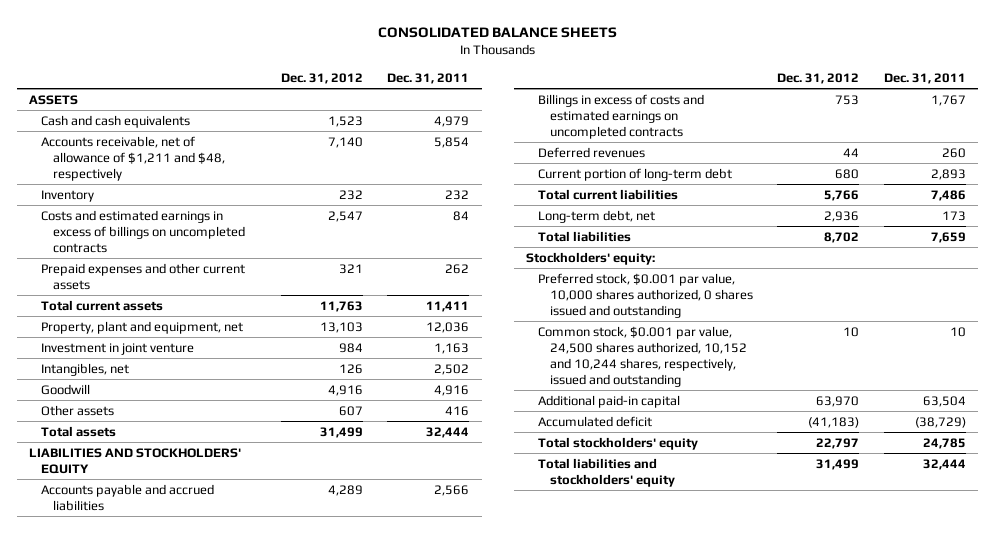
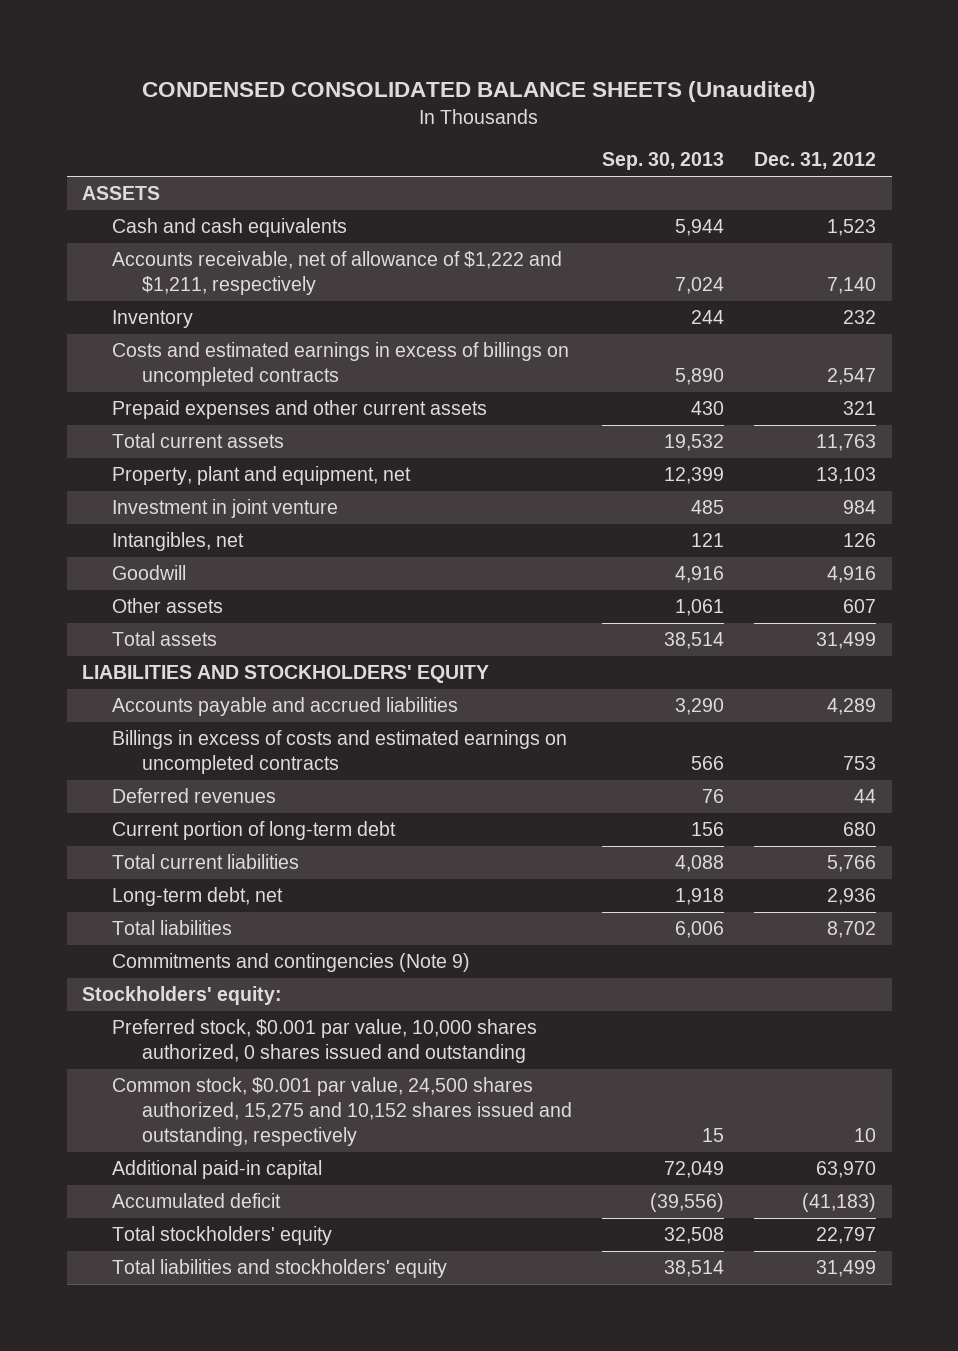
[377,27,617,39] CONSOLIDATED BALANCE SHEETS -> [142,81,817,103] CONDENSED CONSOLIDATED BALANCE SHEETS (Unaudited)
[387,72,470,84] Dec. 31, 2011 -> none
none -> [602,152,725,171] Sep. 30, 2013
[41,135,226,181] Accounts receivable, net of allowance of $1,211 and $48, respectively -> [111,251,562,296] Accounts receivable, net of allowance of $1,222 and $1,211, respectively
none -> [111,953,470,973] Commitments and contingencies (Note 9)
[537,325,747,387] Common stock, $0.001 par value, 24,500 shares authorized, 10,152 and 10,244 shares, respectively, issued and outstanding -> [111,1077,572,1147] Common stock, $0.001 par value, 24,500 shares authorized, 15,275 and 10,152 shares issued and outstanding, respectively

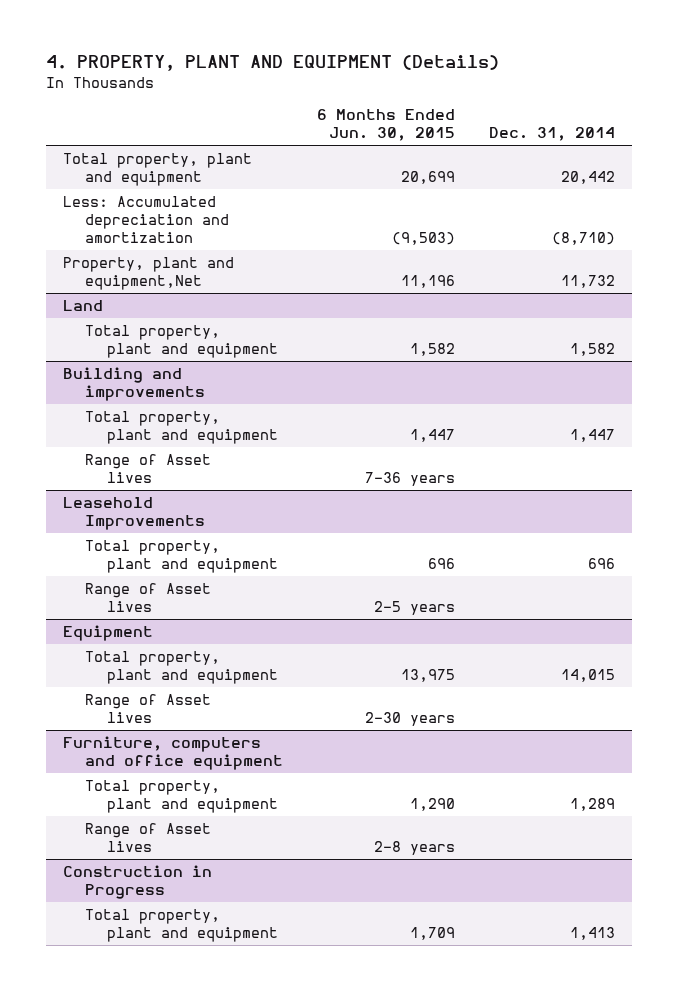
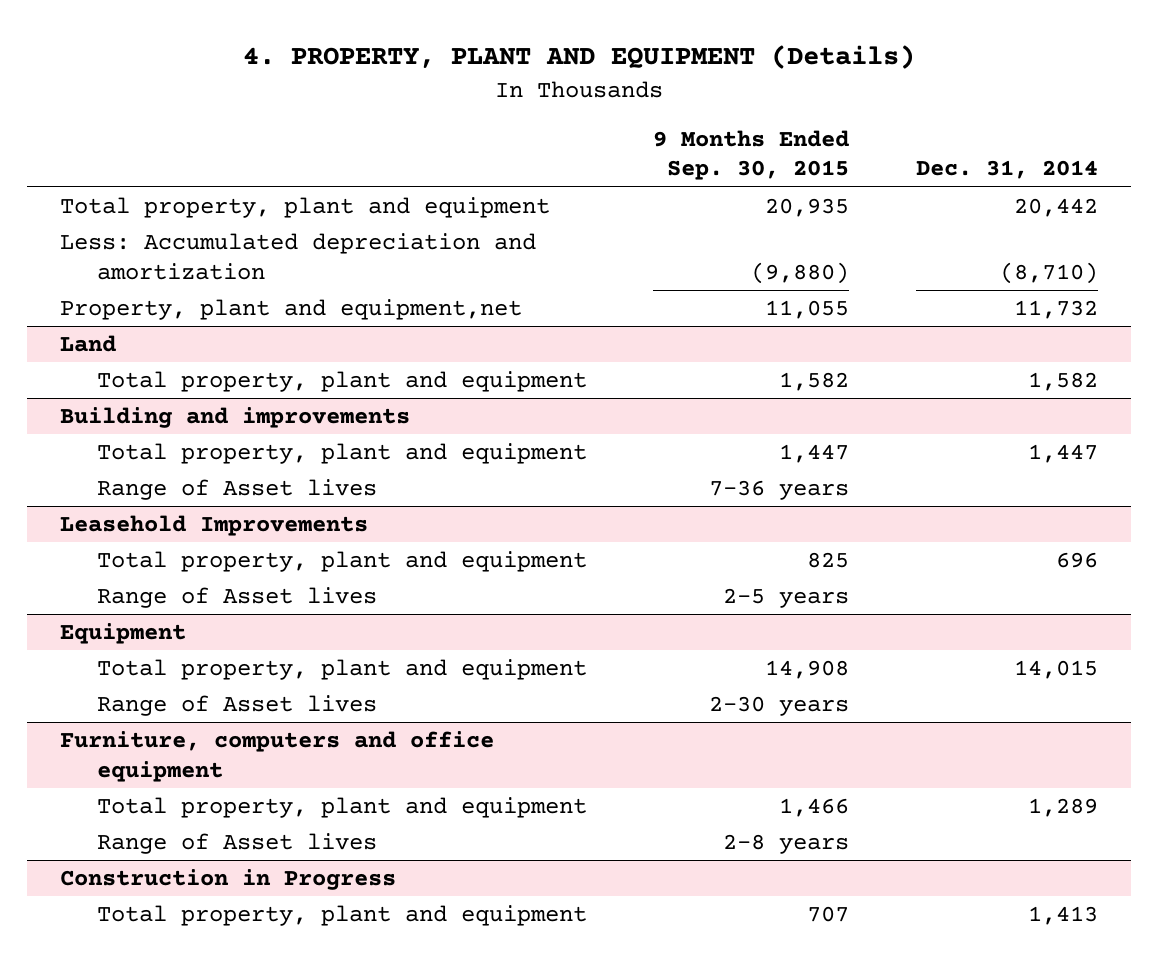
[317,109,456,142] 6 Months Ended Jun. 30, 2015 -> none
none -> [653,129,850,181] 9 Months Ended Sep. 30, 2015
[62,256,234,291] Property, plant and equipment,Net -> [60,299,523,321] Property, plant and equipment,net

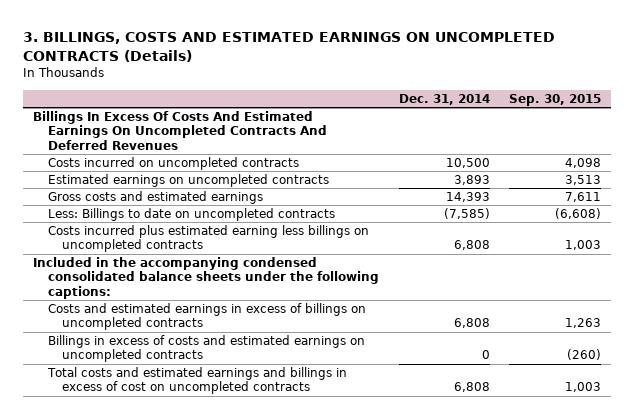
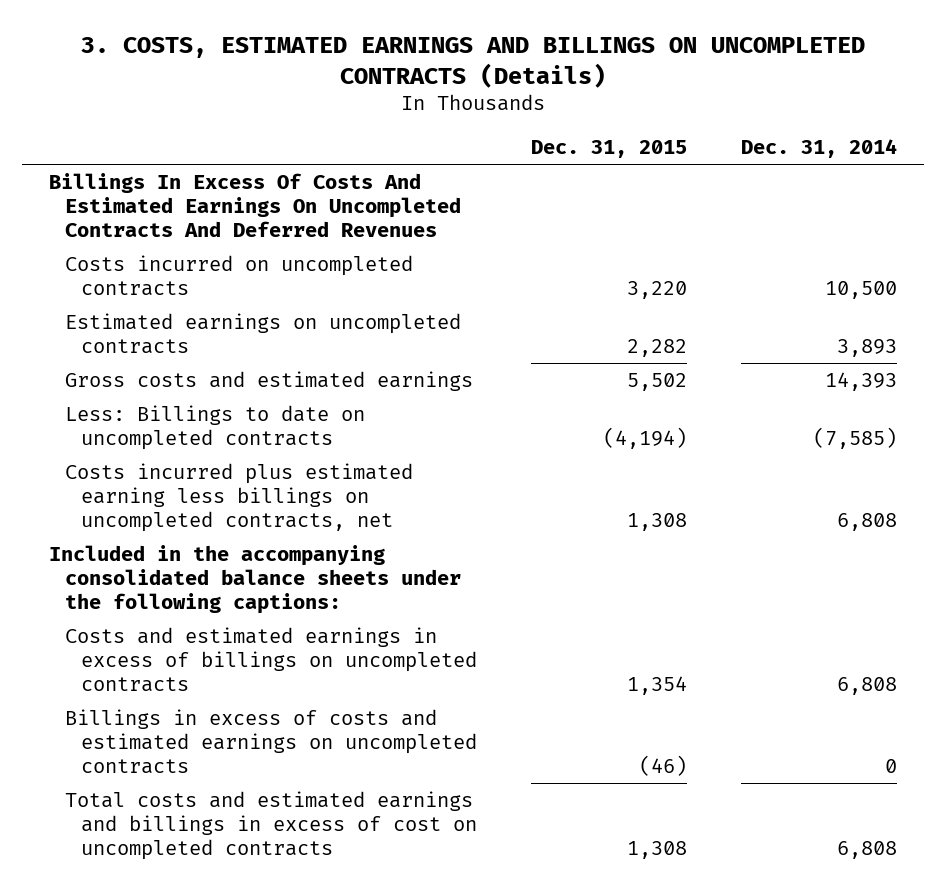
[23,32,556,63] 3. BILLINGS, COSTS AND ESTIMATED EARNINGS ON UNCOMPLETED CONTRACTS (Details) -> [81,36,866,88] 3. COSTS, ESTIMATED EARNINGS AND BILLINGS ON UNCOMPLETED CONTRACTS (Details)
[509,93,602,106] Sep. 30, 2015 -> none
none -> [531,140,688,159] Dec. 31, 2015
[47,225,369,253] Costs incurred plus estimated earning less billings on uncompleted contracts -> [65,463,414,533] Costs incurred plus estimated earning less billings on uncompleted contracts, net
[33,257,379,299] Included in the accompanying condensed consolidated balance sheets under the following captions: -> [49,545,462,615] Included in the accompanying consolidated balance sheets under the following captions:

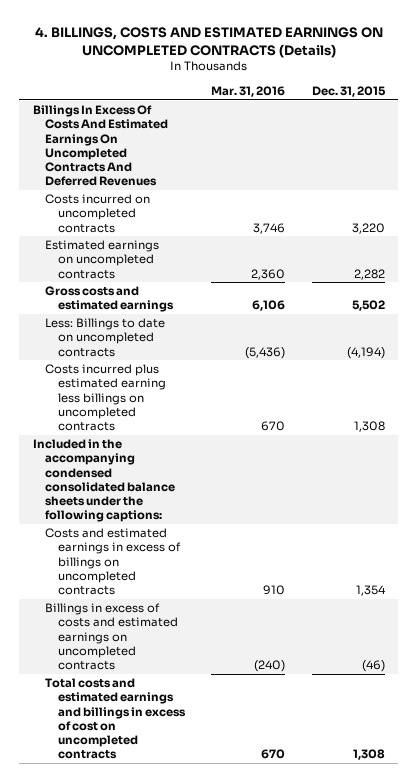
[81,36,866,88] 3. COSTS, ESTIMATED EARNINGS AND BILLINGS ON UNCOMPLETED CONTRACTS (Details) -> [34,27,383,58] 4. BILLINGS, COSTS AND ESTIMATED EARNINGS ON UNCOMPLETED CONTRACTS (Details)
[741,139,898,159] Dec. 31, 2014 -> none
none -> [211,86,286,98] Mar. 31, 2016
[65,463,414,533] Costs incurred plus estimated earning less billings on uncompleted contracts, net -> [45,364,166,432] Costs incurred plus estimated earning less billings on uncompleted contracts
[49,545,462,615] Included in the accompanying consolidated balance sheets under the following captions: -> [32,439,176,523] Included in the accompanying condensed consolidated balance sheets under the following captions:

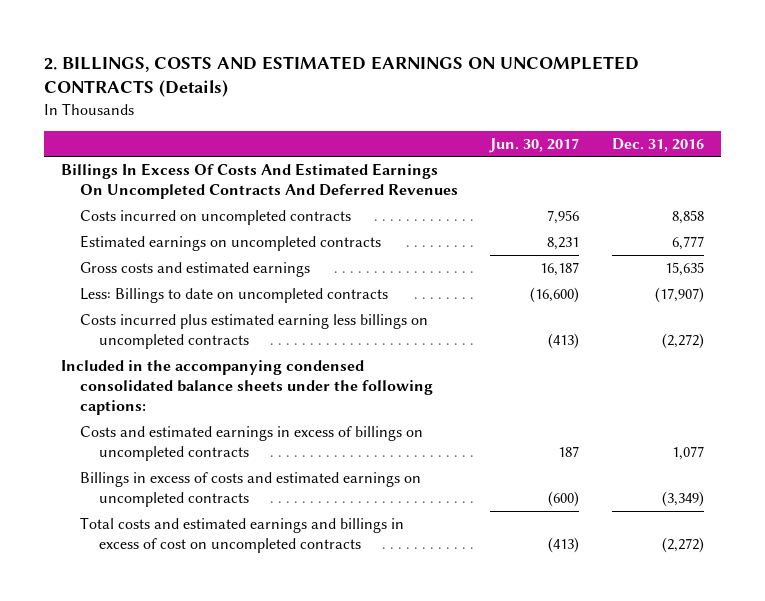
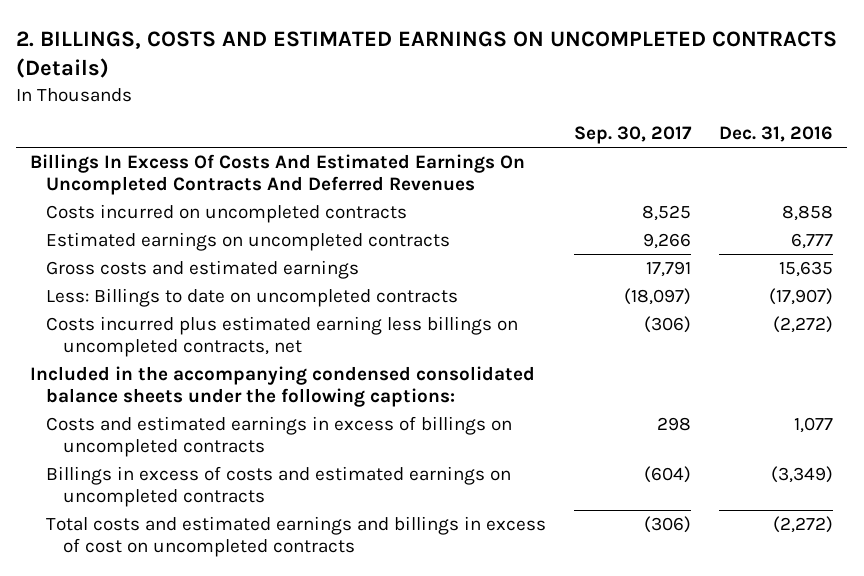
[489,137,580,153] Jun. 30, 2017 -> none
none -> [574,126,693,145] Sep. 30, 2017
[79,314,428,350] Costs incurred plus estimated earning less billings on uncompleted contracts -> [46,315,519,358] Costs incurred plus estimated earning less billings on uncompleted contracts, net

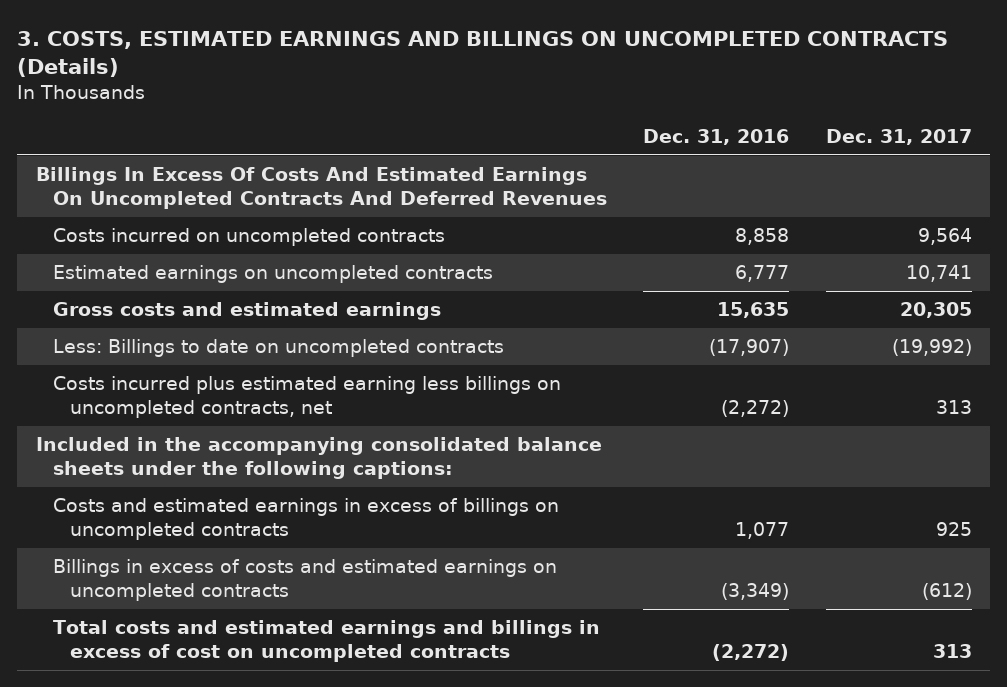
[16,30,838,79] 2. BILLINGS, COSTS AND ESTIMATED EARNINGS ON UNCOMPLETED CONTRACTS (Details) -> [17,30,949,78] 3. COSTS, ESTIMATED EARNINGS AND BILLINGS ON UNCOMPLETED CONTRACTS (Details)
[574,126,693,145] Sep. 30, 2017 -> none
none -> [825,128,972,145] Dec. 31, 2017
[30,365,536,408] Included in the accompanying condensed consolidated balance sheets under the following captions: -> [35,437,602,479] Included in the accompanying consolidated balance sheets under the following captions:

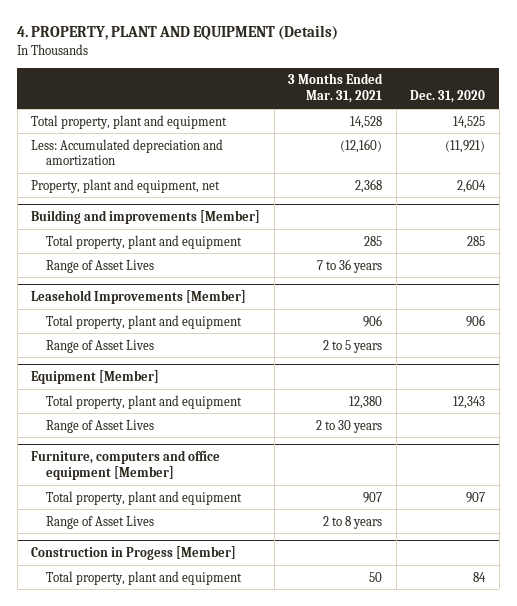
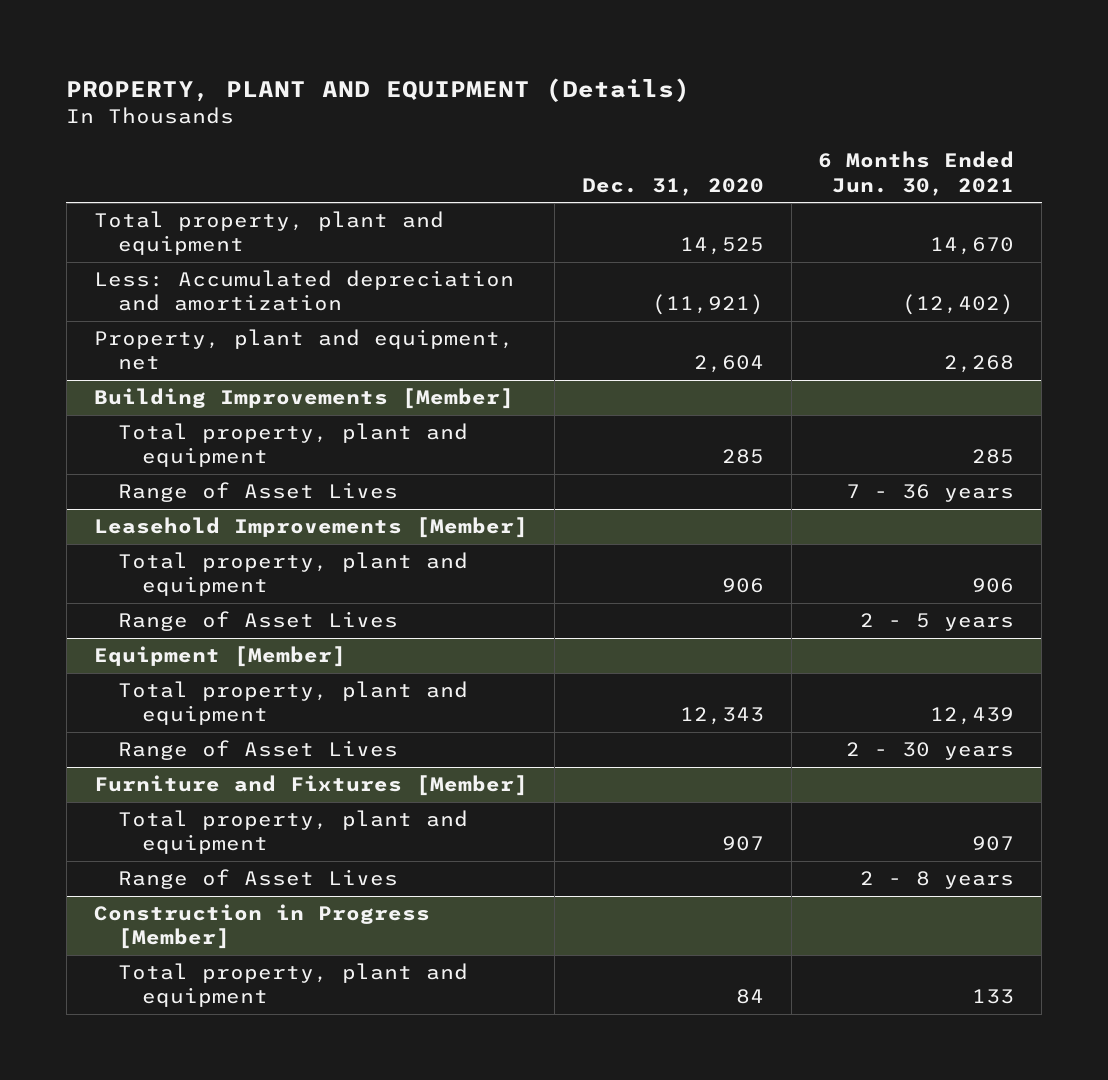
[17,25,339,41] 4. PROPERTY, PLANT AND EQUIPMENT (Details) -> [66,77,691,102] PROPERTY, PLANT AND EQUIPMENT (Details)
[288,73,384,104] 3 Months Ended Mar. 31, 2021 -> none
none -> [818,151,1015,196] 6 Months Ended Jun. 30, 2021
[31,210,261,225] Building and improvements [Member] -> [93,388,514,410] Building Improvements [Member]
[31,450,221,481] Furniture, computers and office equipment [Member] -> [93,775,528,797] Furniture and Fixtures [Member]
[31,546,237,561] Construction in Progess [Member] -> [93,904,430,950] Construction in Progress [Member]

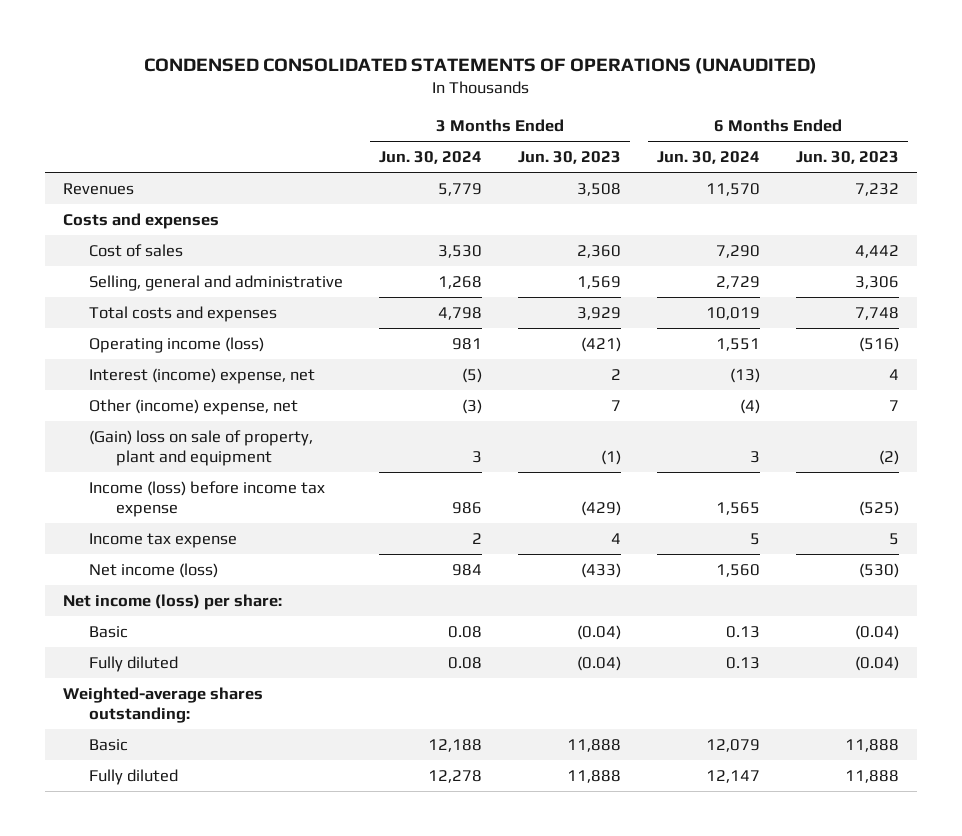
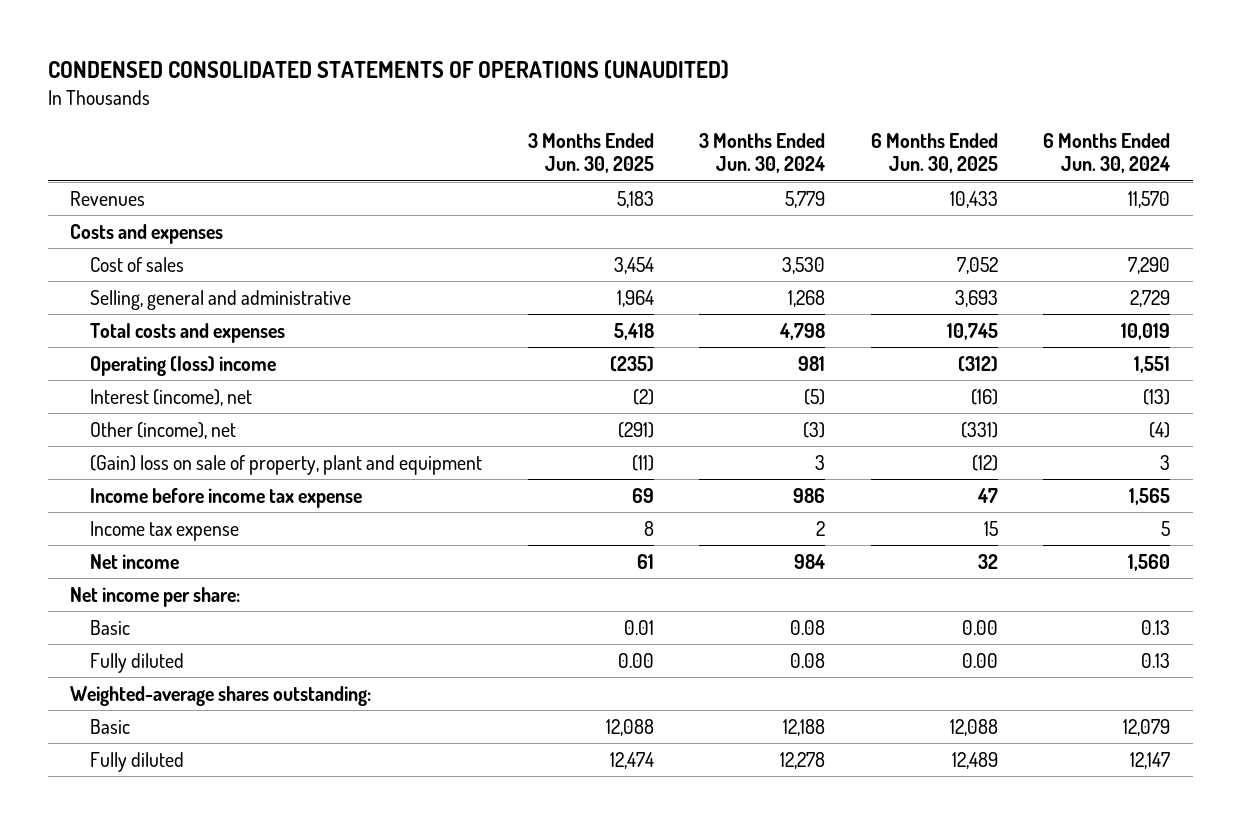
[518,151,622,165] Jun. 30, 2023 -> none
[795,151,899,165] Jun. 30, 2023 -> none
none -> [527,133,654,174] 3 Months Ended Jun. 30, 2025
none -> [870,133,998,174] 6 Months Ended Jun. 30, 2025
[89,336,265,353] Operating income (loss) -> [90,355,277,376] Operating (loss) income
[89,367,316,384] Interest (income) expense, net -> [90,388,253,406] Interest (income), net
[89,398,299,415] Other (income) expense, net -> [90,421,237,439] Other (income), net
[89,480,326,517] Income (loss) before income tax expense -> [90,487,363,508] Income before income tax expense
[89,562,219,578] Net income (loss) -> [90,553,180,569] Net income
[62,593,282,610] Net income (loss) per share: -> [70,586,241,607] Net income per share:

